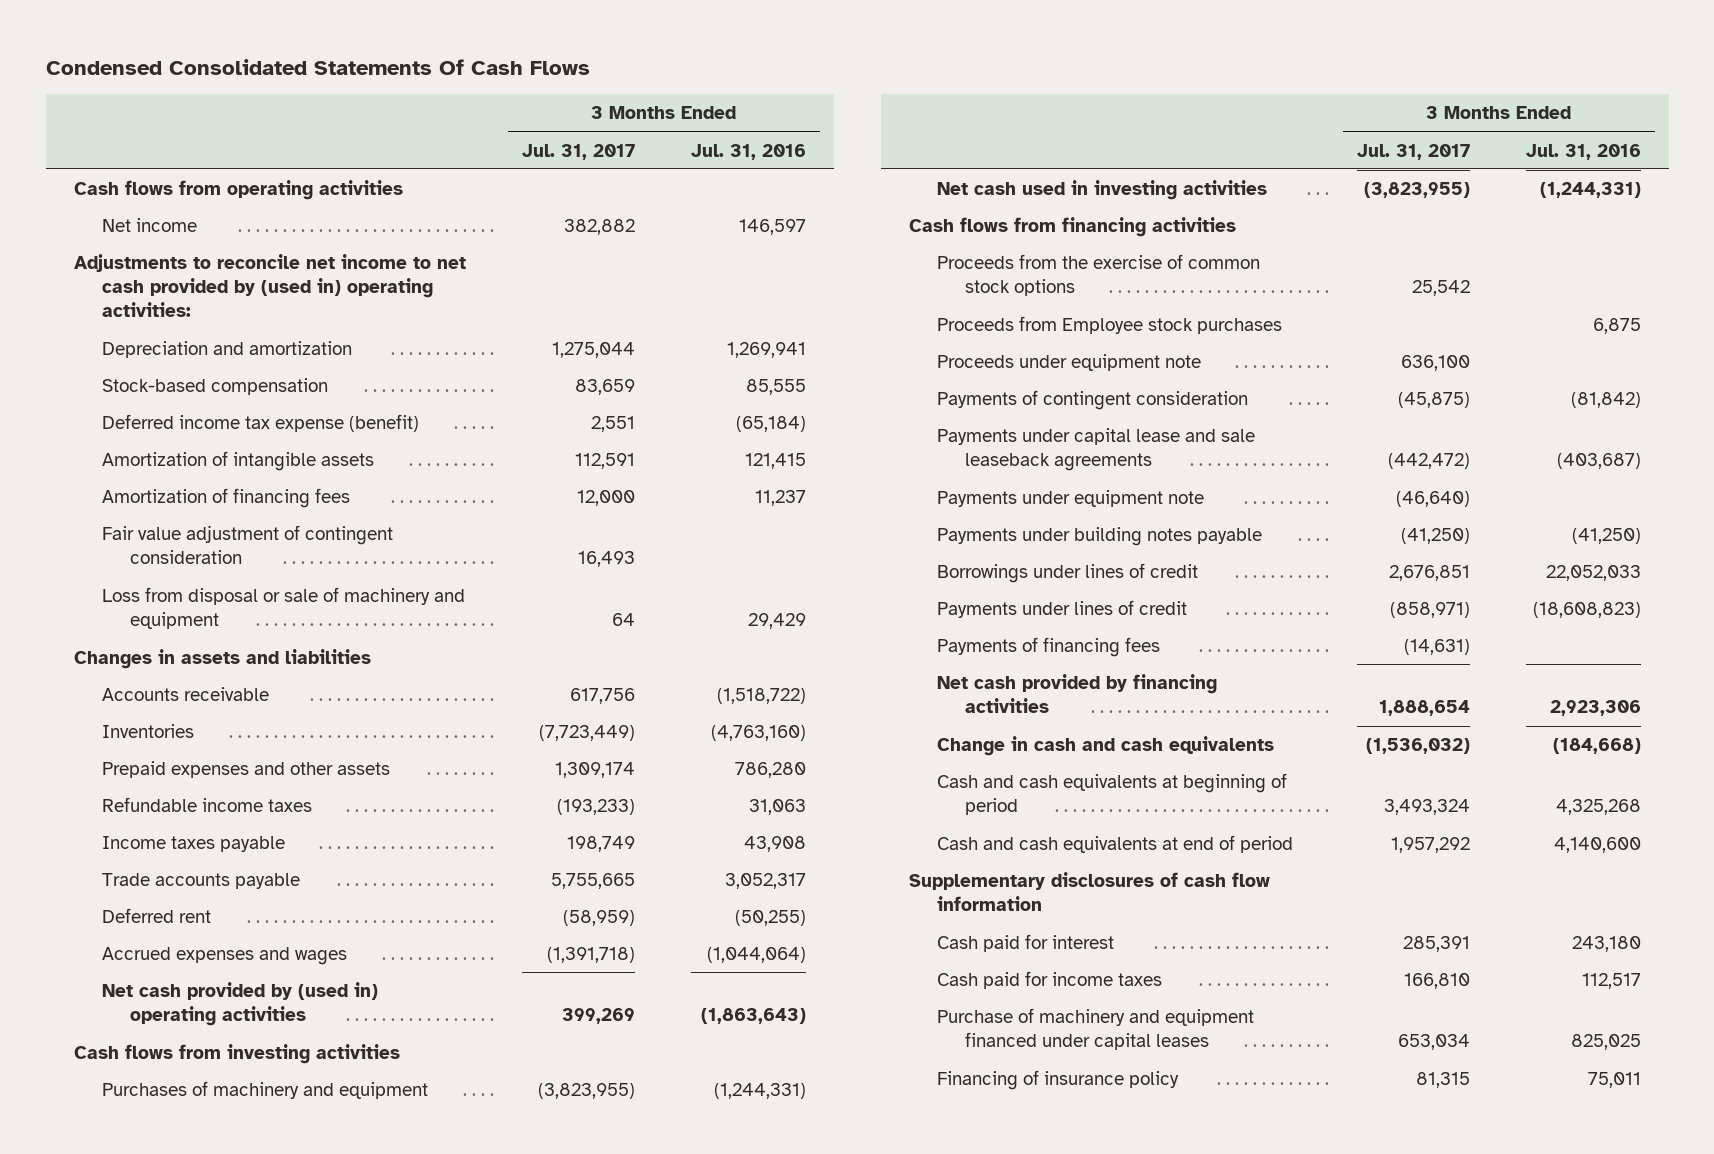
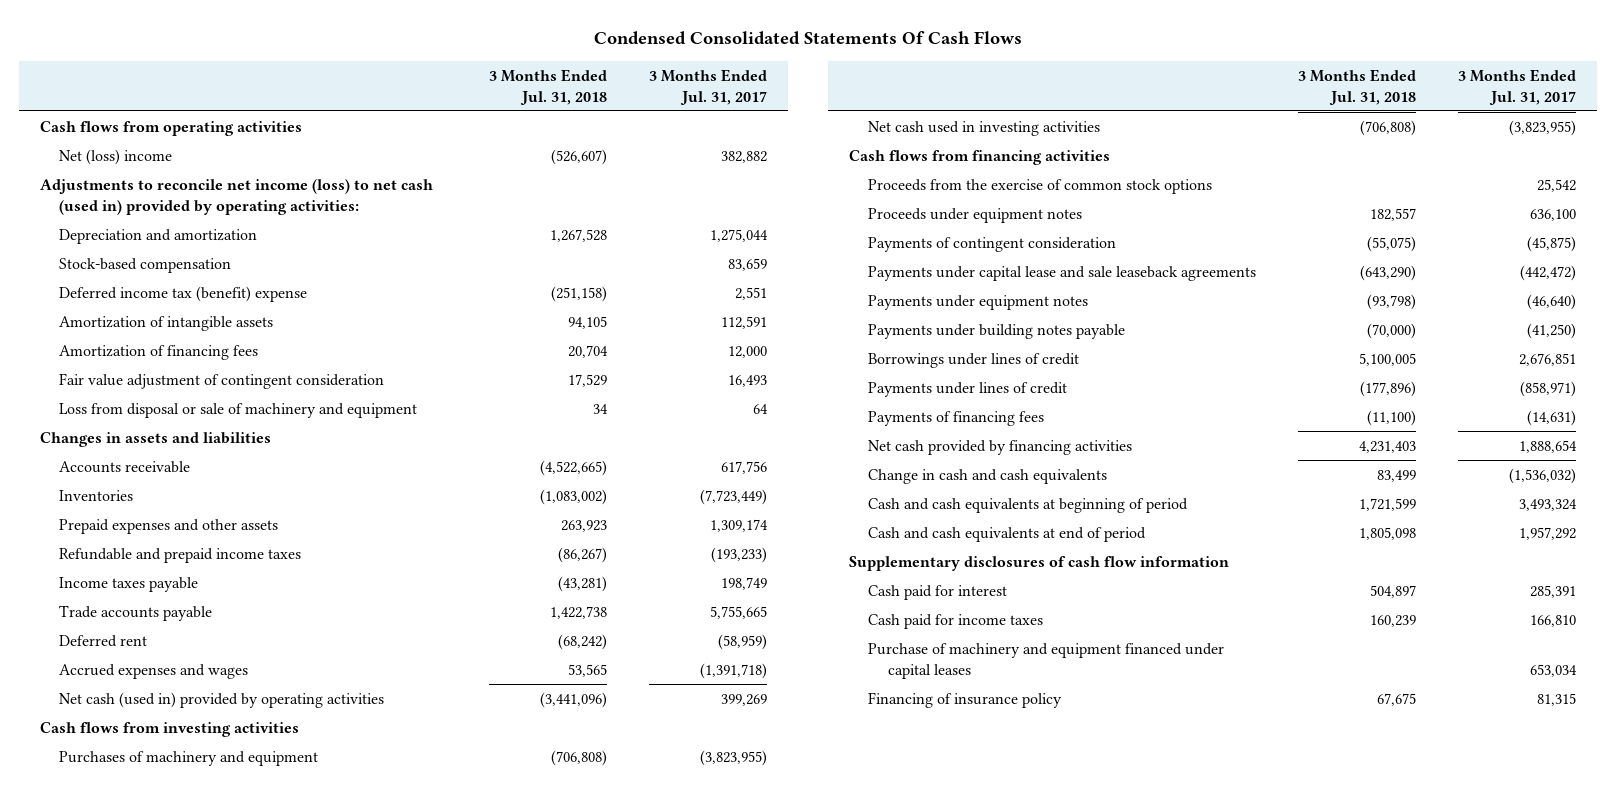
[690,143,806,160] Jul. 31, 2016 -> none
none -> [489,68,608,105] 3 Months Ended Jul. 31, 2018
[101,218,197,233] Net income -> [59,148,173,165] Net (loss) income
[73,254,466,318] Adjustments to reconcile net income to net cash provided by (used in) operating activities: -> [40,178,434,215] Adjustments to reconcile net income (loss) to net cash (used in) provided by operating activities:
[101,414,419,433] Deferred income tax expense (benefit) -> [59,285,308,302] Deferred income tax (benefit) expense
[101,797,312,813] Refundable income taxes -> [59,547,302,563] Refundable and prepaid income taxes
[101,982,378,1027] Net cash provided by (used in) operating activities -> [59,691,385,708] Net cash (used in) provided by operating activities
[936,316,1282,335] Proceeds from Employee stock purchases -> none
[936,354,1201,372] Proceeds under equipment note -> [868,207,1083,223] Proceeds under equipment notes
[936,490,1204,508] Payments under equipment note -> [868,294,1089,310] Payments under equipment notes

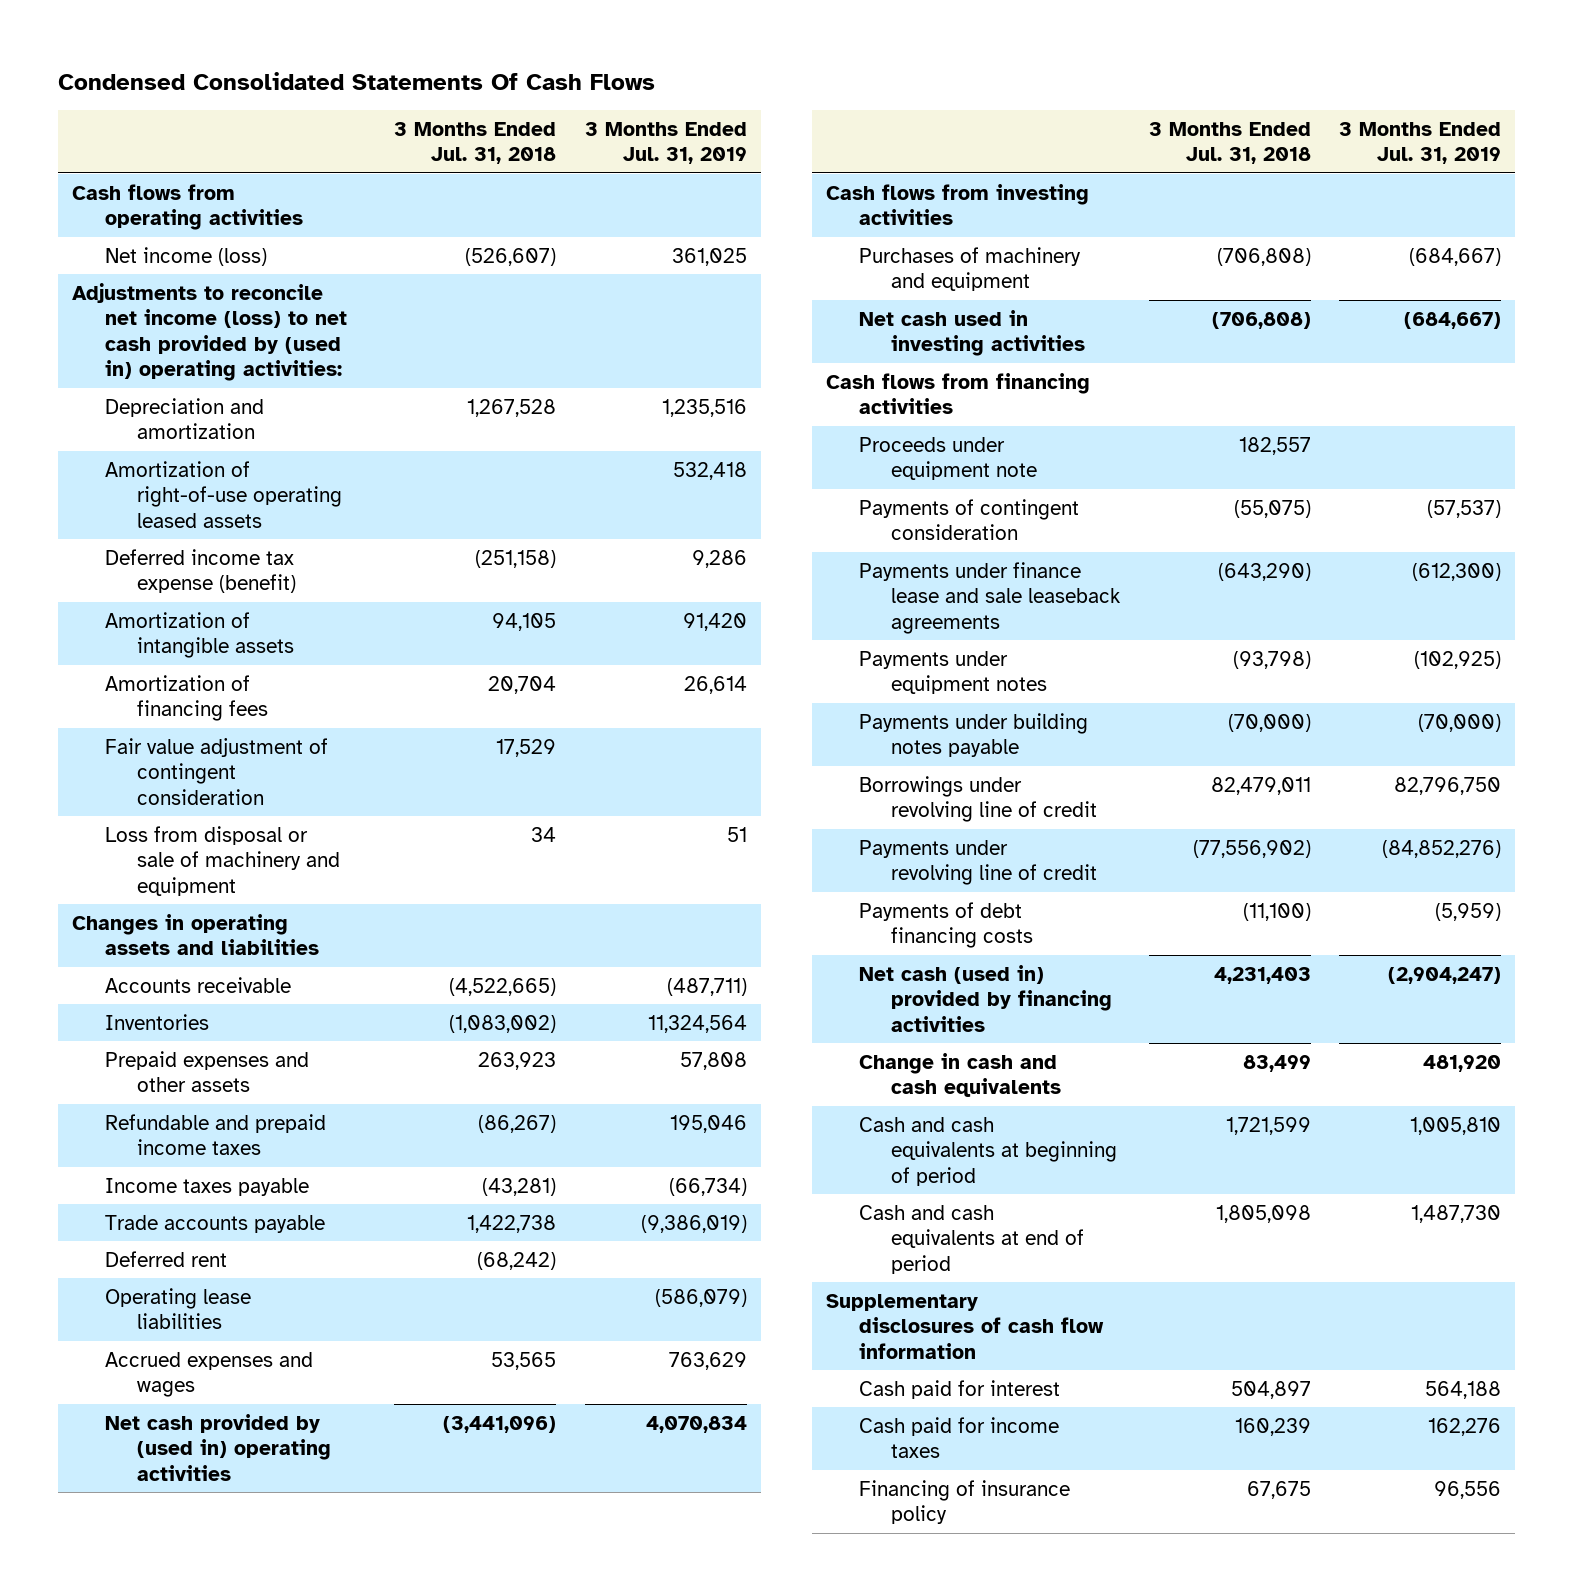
[648,68,767,105] 3 Months Ended Jul. 31, 2017 -> none
none -> [584,121,747,165] 3 Months Ended Jul. 31, 2019
[59,148,173,165] Net (loss) income -> [104,246,267,266] Net income (loss)
[40,178,434,215] Adjustments to reconcile net income (loss) to net cash (used in) provided by operating activities: -> [71,282,347,382] Adjustments to reconcile net income (loss) to net cash provided by (used in) operating activities:
[59,257,232,273] Stock-based compensation -> none
none -> [104,460,343,528] Amortization of right-of-use operating leased assets
[59,285,308,302] Deferred income tax (benefit) expense -> [104,548,297,594] Deferred income tax expense (benefit)
[40,431,272,447] Changes in assets and liabilities -> [71,913,319,956] Changes in operating assets and liabilities
none -> [104,1287,251,1330] Operating lease liabilities
[59,691,385,708] Net cash (used in) provided by operating activities -> [104,1413,332,1481] Net cash provided by (used in) operating activities
[868,178,1213,194] Proceeds from the exercise of common stock options -> none
[868,207,1083,223] Proceeds under equipment notes -> [858,436,1038,481] Proceeds under equipment note
[868,265,1257,281] Payments under capital lease and sale leaseback agreements -> [858,561,1122,634] Payments under finance lease and sale leaseback agreements
[868,352,1080,368] Borrowings under lines of credit -> [858,775,1098,823] Borrowings under revolving line of credit
[1359,352,1417,366] 5,100,005 -> [1210,776,1311,795] 82,479,011
[868,381,1068,397] Payments under lines of credit -> [858,839,1098,886] Payments under revolving line of credit
[1360,380,1417,397] (177,896) -> [1192,839,1311,858] (77,556,902)
[868,410,1045,426] Payments of financing fees -> [858,901,1034,949] Payments of debt financing costs
[868,439,1133,455] Net cash provided by financing activities -> [858,964,1113,1032] Net cash (used in) provided by financing activities
[868,642,1225,679] Purchase of machinery and equipment financed under capital leases -> none

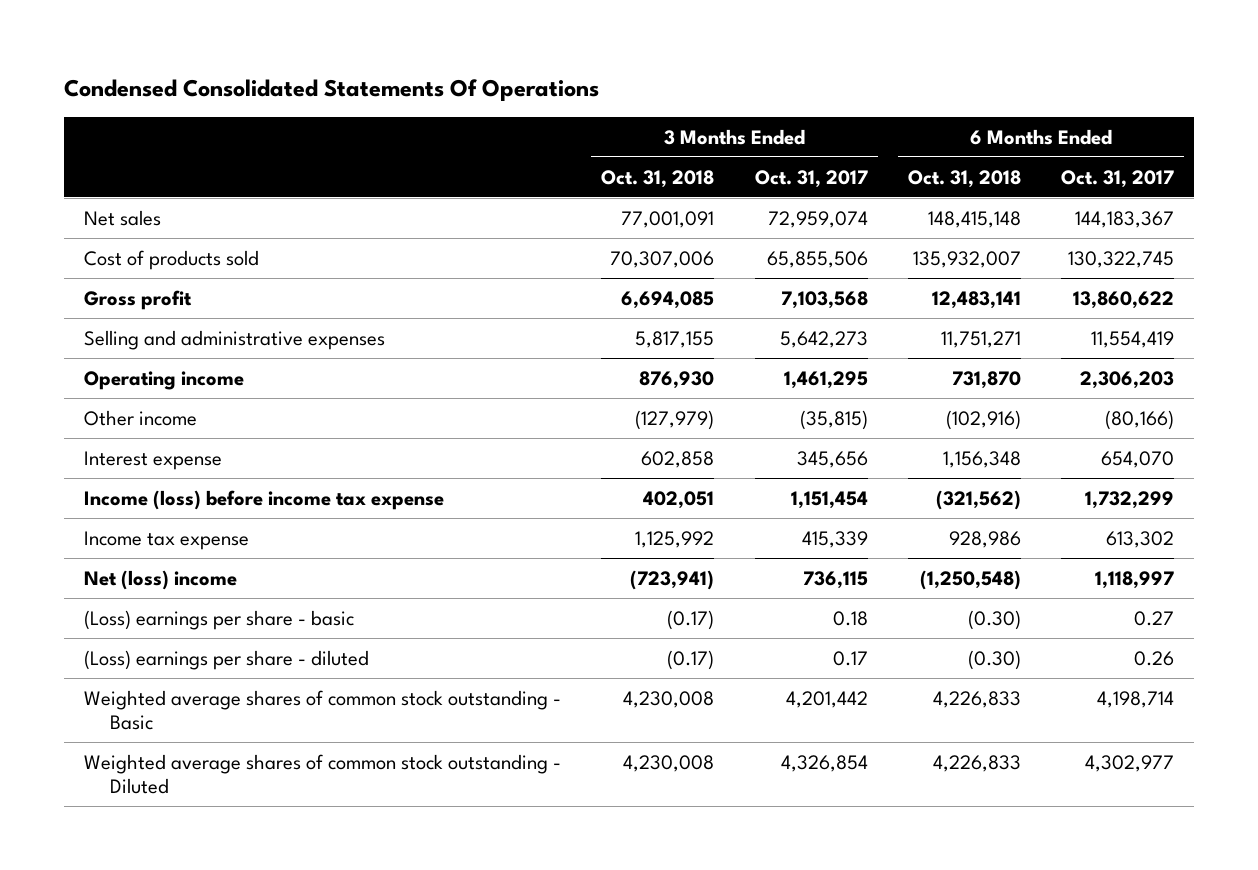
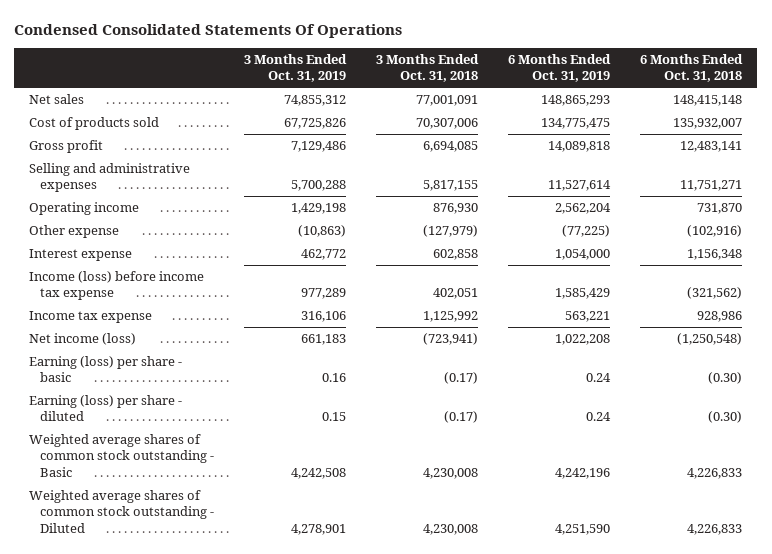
[754,169,868,188] Oct. 31, 2017 -> none
[1061,169,1175,188] Oct. 31, 2017 -> none
none -> [244,54,348,83] 3 Months Ended Oct. 31, 2019
none -> [508,54,612,83] 6 Months Ended Oct. 31, 2019
[84,409,198,426] Other income -> [29,225,120,239] Other expense
[84,569,238,590] Net (loss) income -> [29,333,137,346] Net income (loss)
[84,609,355,630] (Loss) earnings per share - basic -> [29,356,183,383] Earning (loss) per share - basic
[84,649,370,670] (Loss) earnings per share - diluted -> [29,395,183,422] Earning (loss) per share - diluted

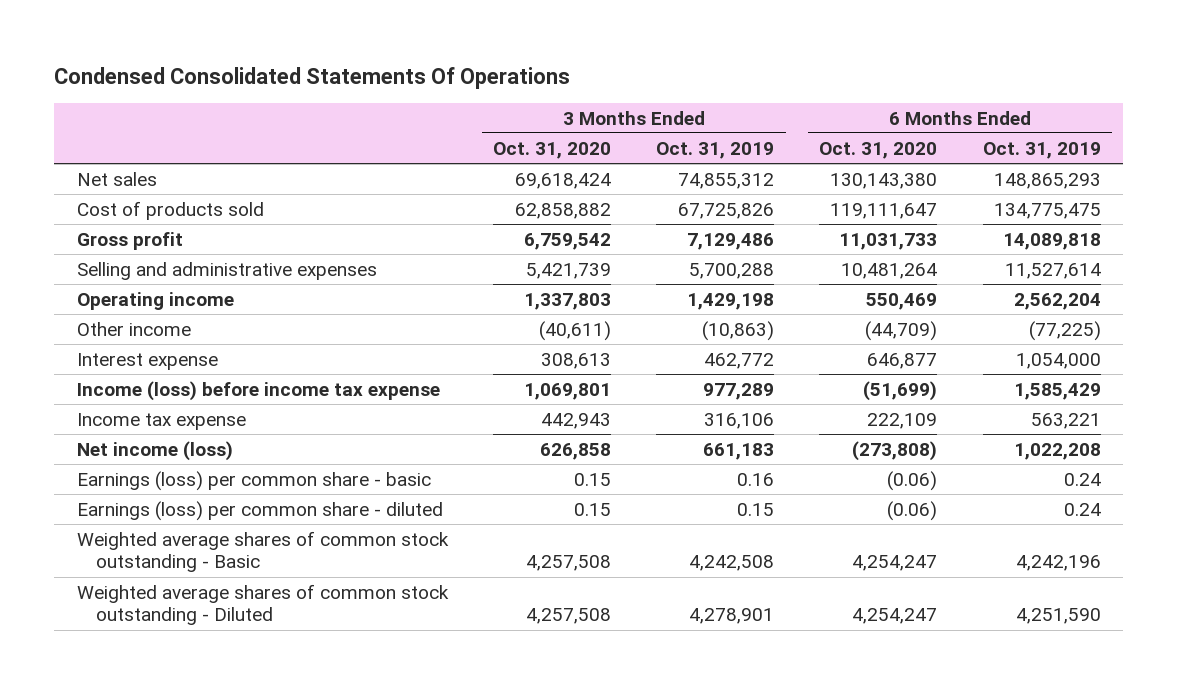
[376,54,480,83] 3 Months Ended Oct. 31, 2018 -> none
[640,54,744,83] 6 Months Ended Oct. 31, 2018 -> none
none -> [493,141,612,159] Oct. 31, 2020
none -> [819,141,938,159] Oct. 31, 2020
[29,225,120,239] Other expense -> [77,321,192,336] Other income
[29,356,183,383] Earning (loss) per share - basic -> [77,470,432,491] Earnings (loss) per common share - basic
[29,395,183,422] Earning (loss) per share - diluted -> [77,500,444,521] Earnings (loss) per common share - diluted

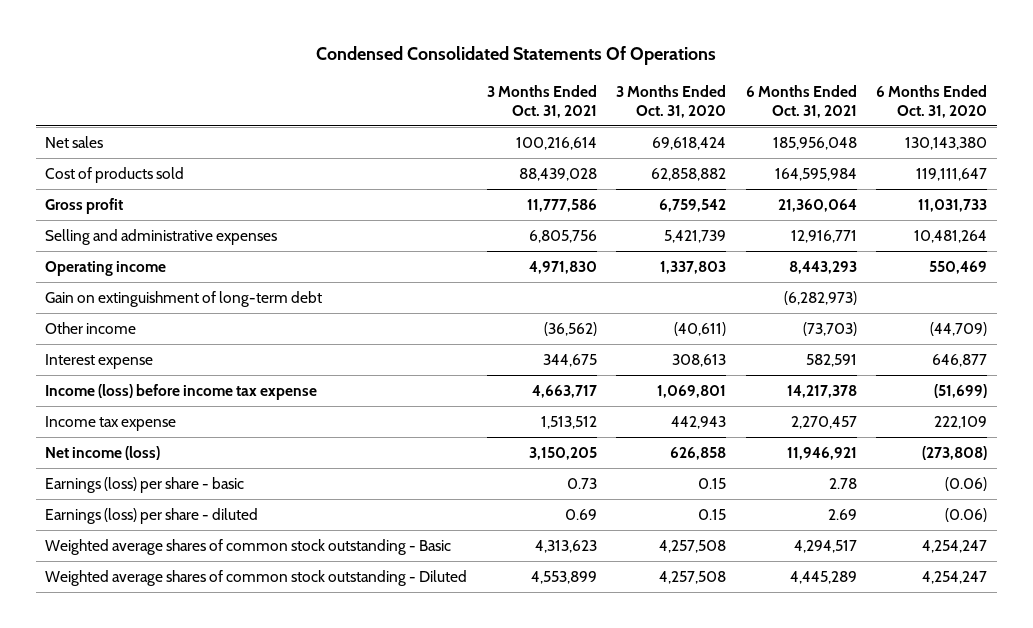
[656,141,775,159] Oct. 31, 2019 -> none
[982,141,1101,159] Oct. 31, 2019 -> none
none -> [486,84,597,118] 3 Months Ended Oct. 31, 2021
none -> [745,84,857,118] 6 Months Ended Oct. 31, 2021
none -> [45,291,323,308] Gain on extinguishment of long-term debt
[77,470,432,491] Earnings (loss) per common share - basic -> [45,477,245,494] Earnings (loss) per share - basic
[77,500,444,521] Earnings (loss) per common share - diluted -> [45,508,259,525] Earnings (loss) per share - diluted

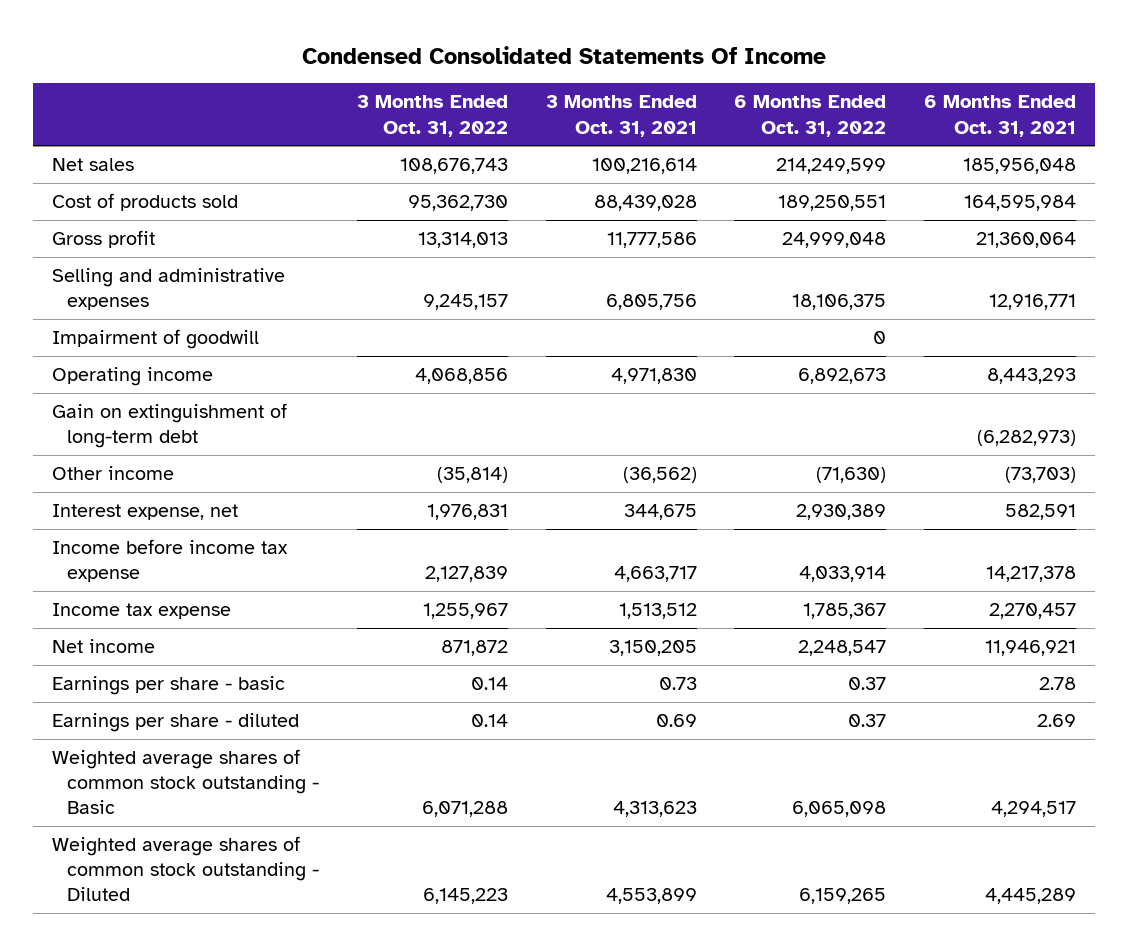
[316,45,717,65] Condensed Consolidated Statements Of Operations -> [301,45,826,64] Condensed Consolidated Statements Of Income
[616,84,727,118] 3 Months Ended Oct. 31, 2020 -> none
[876,84,988,118] 6 Months Ended Oct. 31, 2020 -> none
none -> [356,95,508,137] 3 Months Ended Oct. 31, 2022
none -> [734,95,887,137] 6 Months Ended Oct. 31, 2022
none -> [51,329,259,350] Impairment of goodwill
[45,354,154,370] Interest expense -> [51,504,238,521] Interest expense, net
[45,384,318,401] Income (loss) before income tax expense -> [51,539,288,583] Income before income tax expense
[45,446,161,461] Net income (loss) -> [51,639,155,654] Net income
[45,477,245,494] Earnings (loss) per share - basic -> [51,676,285,696] Earnings per share - basic
[45,508,259,525] Earnings (loss) per share - diluted -> [51,713,299,733] Earnings per share - diluted

